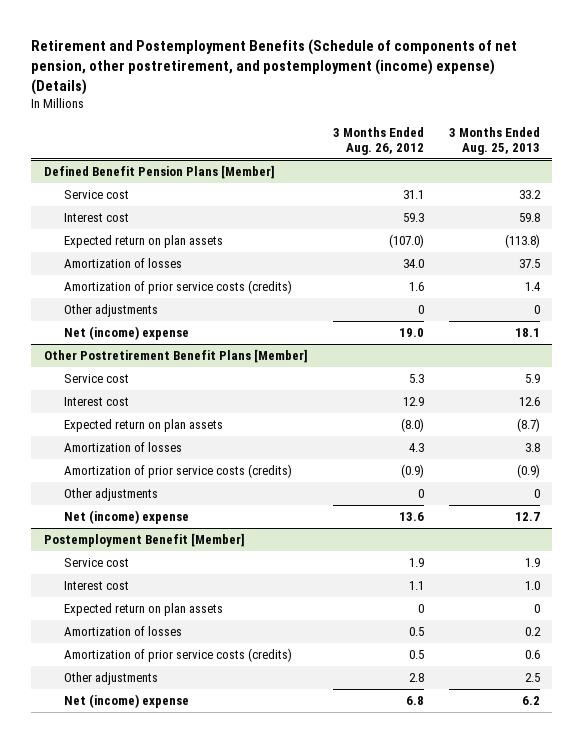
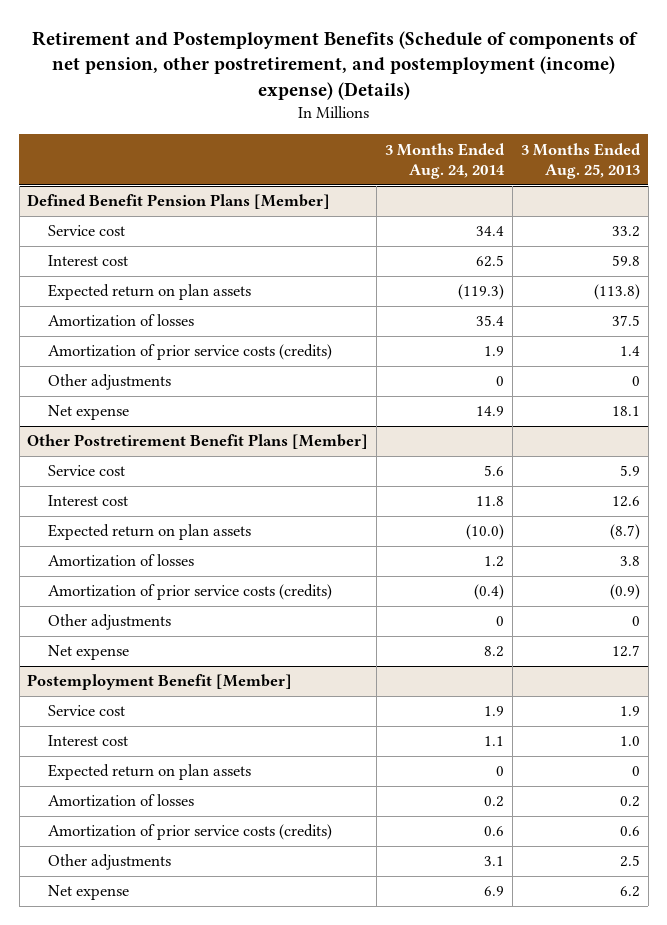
[332,126,424,156] 3 Months Ended Aug. 26, 2012 -> none
none -> [385,142,506,180] 3 Months Ended Aug. 24, 2014
[63,325,189,340] Net (income) expense -> [48,405,130,421] Net expense
[63,509,189,524] Net (income) expense -> [48,645,130,661] Net expense
[63,693,189,708] Net (income) expense -> [48,885,130,901] Net expense

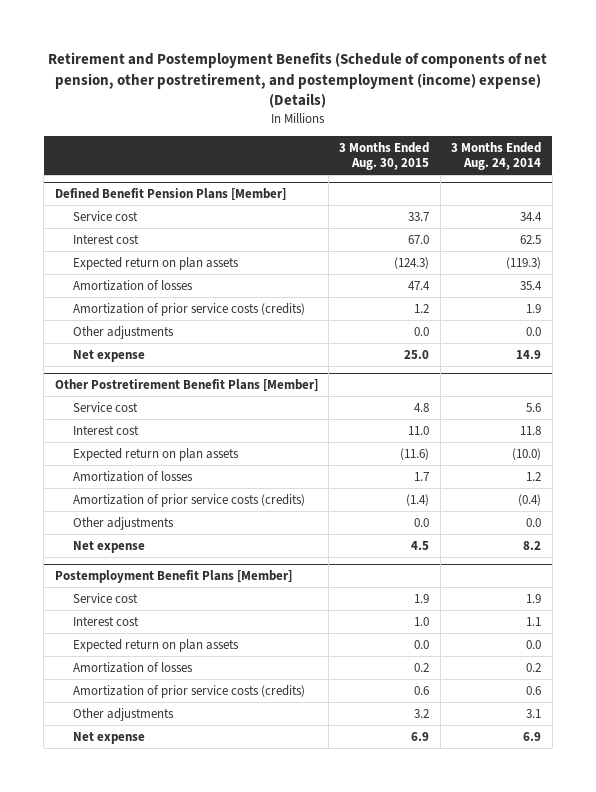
[520,142,641,180] 3 Months Ended Aug. 25, 2013 -> none
none -> [339,142,430,171] 3 Months Ended Aug. 30, 2015
[496,376,505,387] 0 -> [526,326,542,336] 0.0
[496,616,505,627] 0 -> [526,517,542,527] 0.0
[27,674,293,691] Postemployment Benefit [Member] -> [54,570,292,584] Postemployment Benefit Plans [Member]
[496,766,505,777] 0 -> [526,639,542,649] 0.0

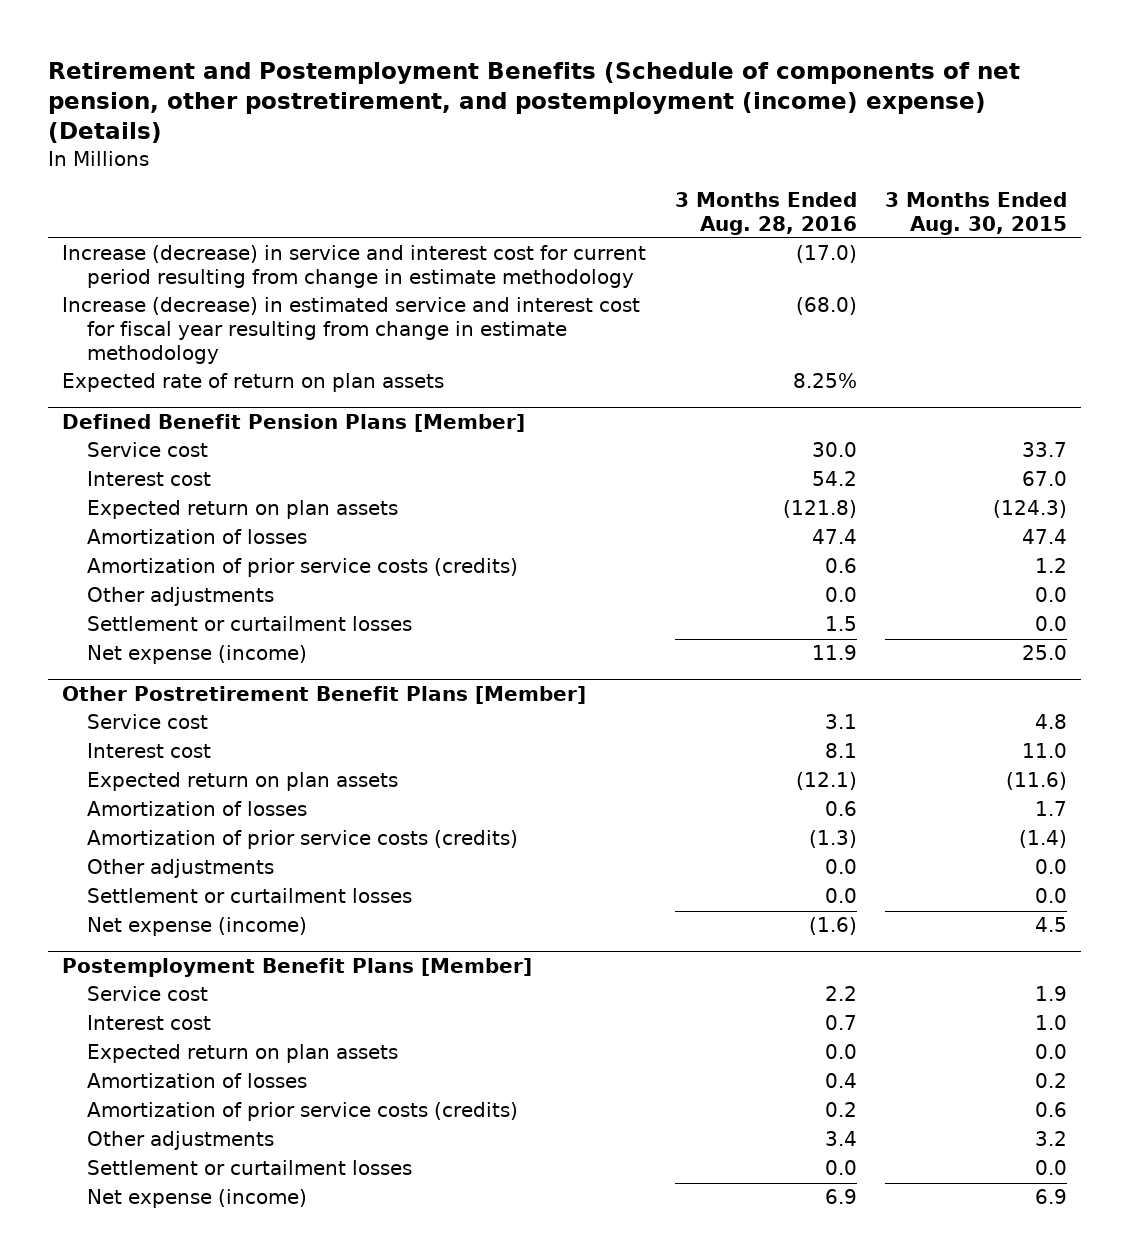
[451,142,542,171] 3 Months Ended Aug. 24, 2014 -> none
none -> [674,191,857,235] 3 Months Ended Aug. 28, 2016
none -> [62,245,647,289] Increase (decrease) in service and interest cost for current period resulting from change in estimate methodology
none -> [62,297,641,364] Increase (decrease) in estimated service and interest cost for fiscal year resulting from change in estimate methodology
none -> [62,373,445,393] Expected rate of return on plan assets
none -> [87,616,413,632] Settlement or curtailment losses
[73,349,146,362] Net expense -> [87,645,308,665] Net expense (income)
none -> [87,888,413,904] Settlement or curtailment losses
[73,540,146,553] Net expense -> [87,917,308,937] Net expense (income)
none -> [87,1160,413,1176] Settlement or curtailment losses
[73,731,146,744] Net expense -> [87,1189,308,1209] Net expense (income)

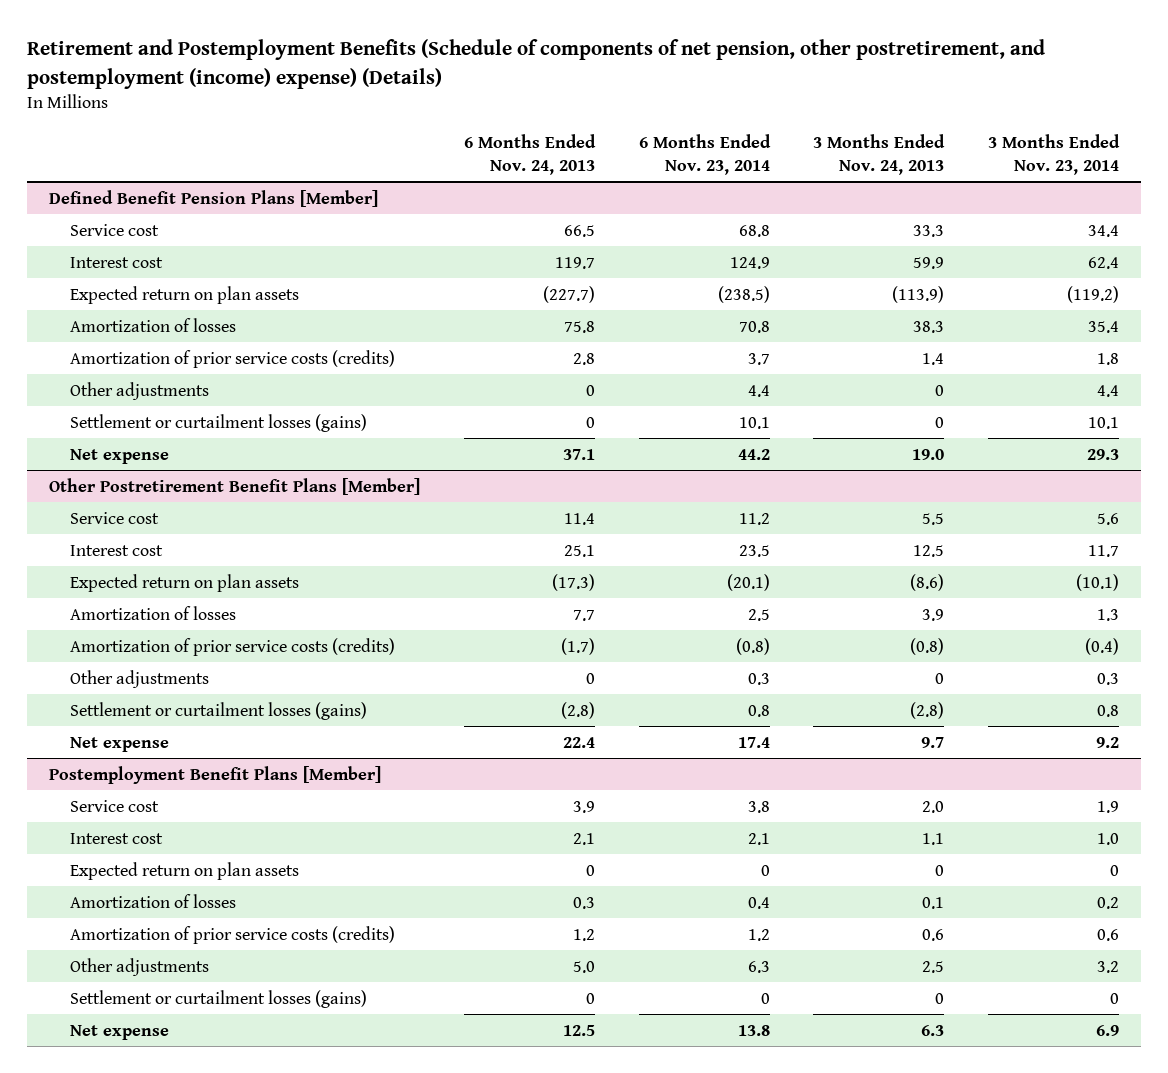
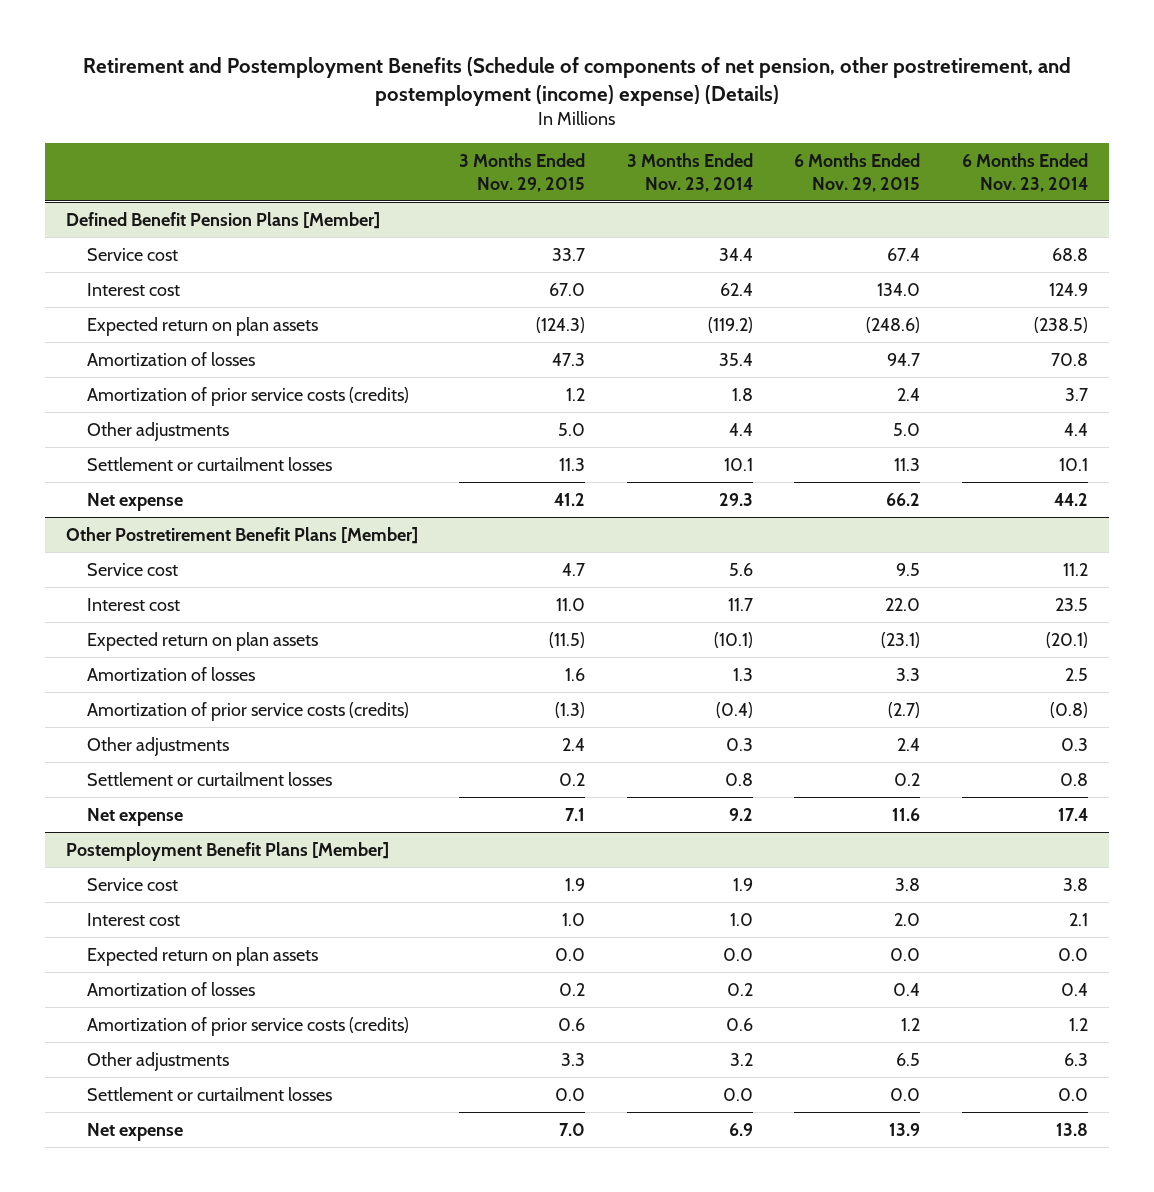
[463,133,596,175] 6 Months Ended Nov. 24, 2013 -> none
[813,133,946,175] 3 Months Ended Nov. 24, 2013 -> none
none -> [459,152,586,192] 3 Months Ended Nov. 29, 2015
none -> [794,152,921,192] 6 Months Ended Nov. 29, 2015
[69,413,367,432] Settlement or curtailment losses (gains) -> [87,456,333,471] Settlement or curtailment losses
[69,701,367,720] Settlement or curtailment losses (gains) -> [87,771,333,786] Settlement or curtailment losses
[760,864,770,876] 0 -> [1057,947,1088,961] 0.0
[1110,864,1120,876] 0 -> [722,947,753,961] 0.0
[69,989,367,1008] Settlement or curtailment losses (gains) -> [87,1086,333,1101] Settlement or curtailment losses
[760,992,770,1004] 0 -> [1057,1087,1088,1101] 0.0
[1110,992,1120,1004] 0 -> [722,1087,753,1101] 0.0

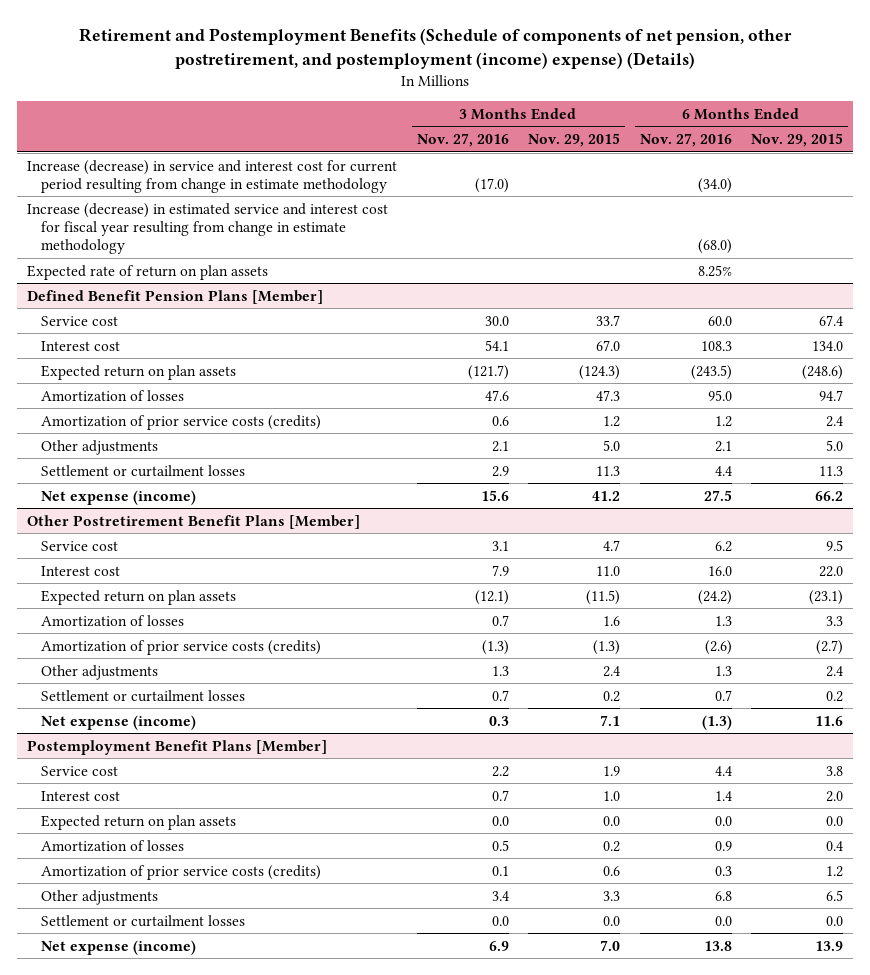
[626,152,753,192] 3 Months Ended Nov. 23, 2014 -> none
[961,152,1088,192] 6 Months Ended Nov. 23, 2014 -> none
none -> [416,133,509,148] Nov. 27, 2016
none -> [639,133,732,148] Nov. 27, 2016
none -> [27,159,398,193] Increase (decrease) in service and interest cost for current period resulting from change in estimate methodology
none -> [27,202,389,254] Increase (decrease) in estimated service and interest cost for fiscal year resulting from change in estimate methodology
none -> [27,264,269,280] Expected rate of return on plan assets
[87,492,184,511] Net expense -> [40,489,196,505] Net expense (income)
[87,807,184,826] Net expense -> [40,714,196,730] Net expense (income)
[87,1122,184,1141] Net expense -> [40,939,196,955] Net expense (income)

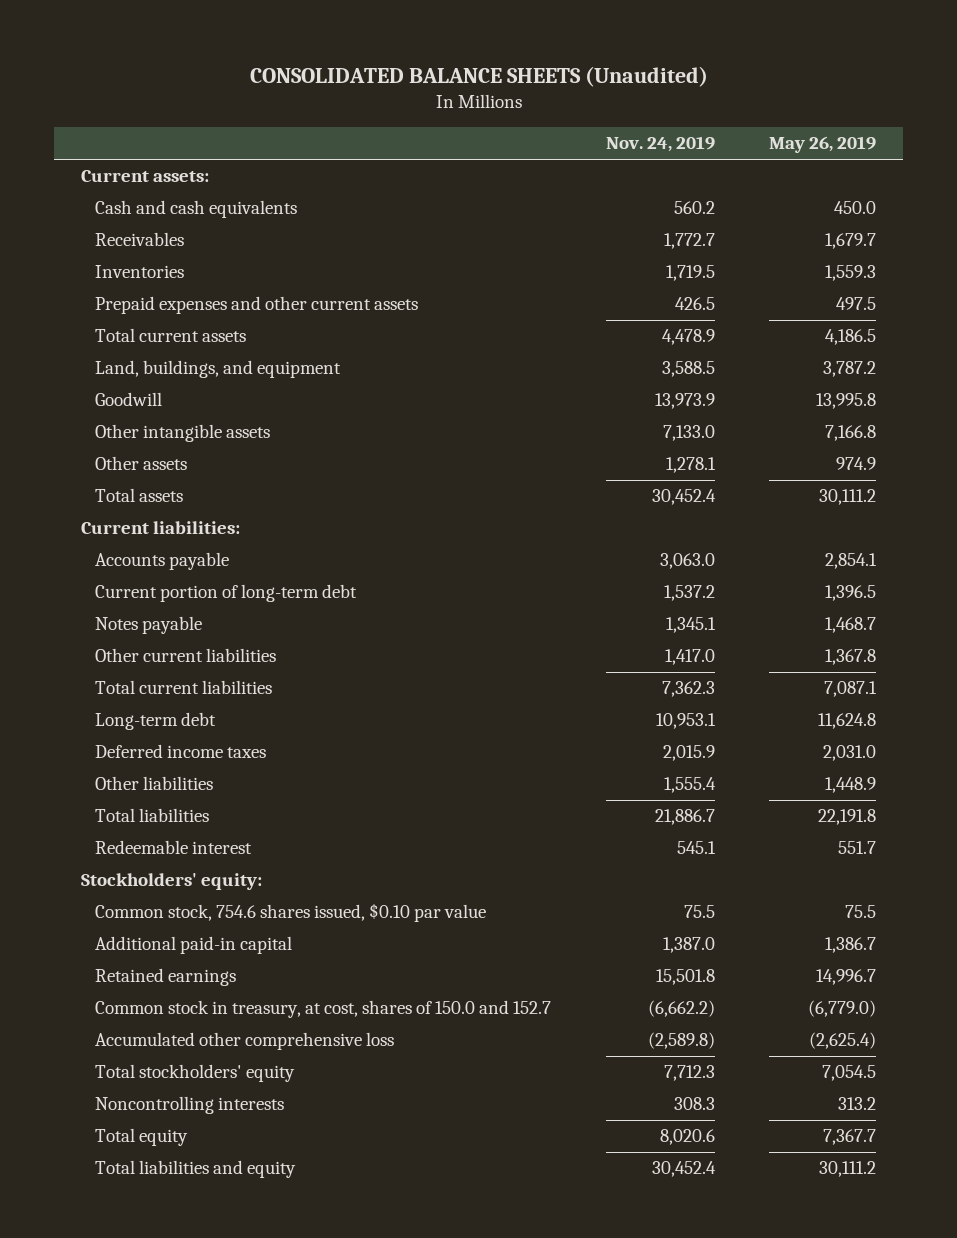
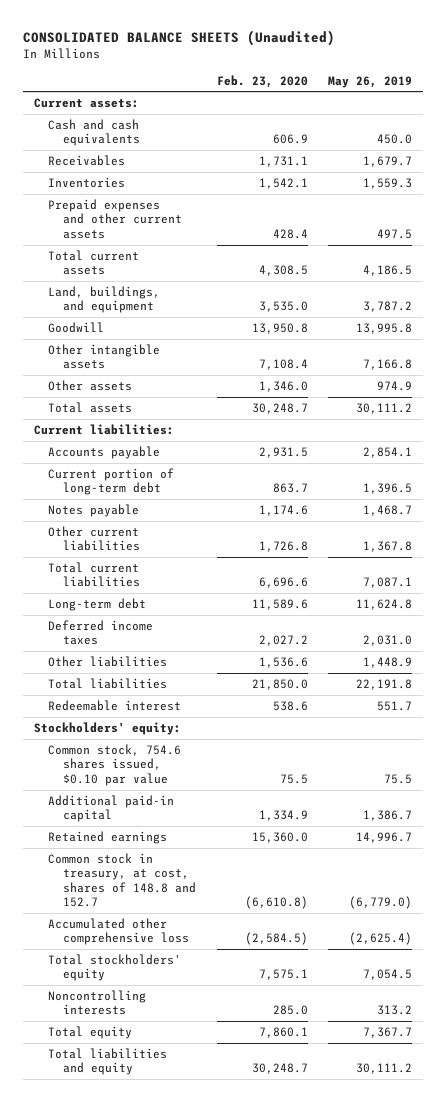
[605,136,715,153] Nov. 24, 2019 -> none
none -> [216,74,308,88] Feb. 23, 2020
[95,1000,552,1019] Common stock in treasury, at cost, shares of 150.0 and 152.7 -> [48,853,197,908] Common stock in treasury, at cost, shares of 148.8 and 152.7

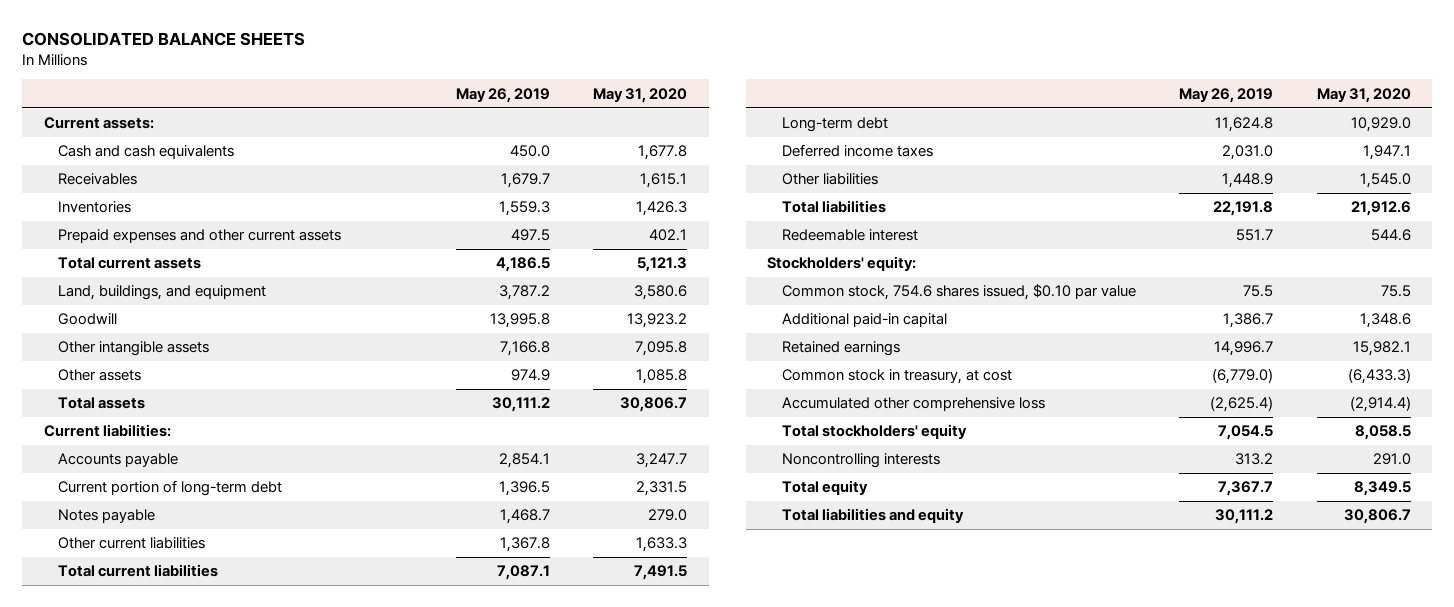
[23,29,336,46] CONSOLIDATED BALANCE SHEETS (Unaudited) -> [21,31,305,46] CONSOLIDATED BALANCE SHEETS
[216,74,308,88] Feb. 23, 2020 -> none
none -> [592,87,687,103] May 31, 2020
[48,853,197,908] Common stock in treasury, at cost, shares of 148.8 and 152.7 -> [781,369,1012,385] Common stock in treasury, at cost

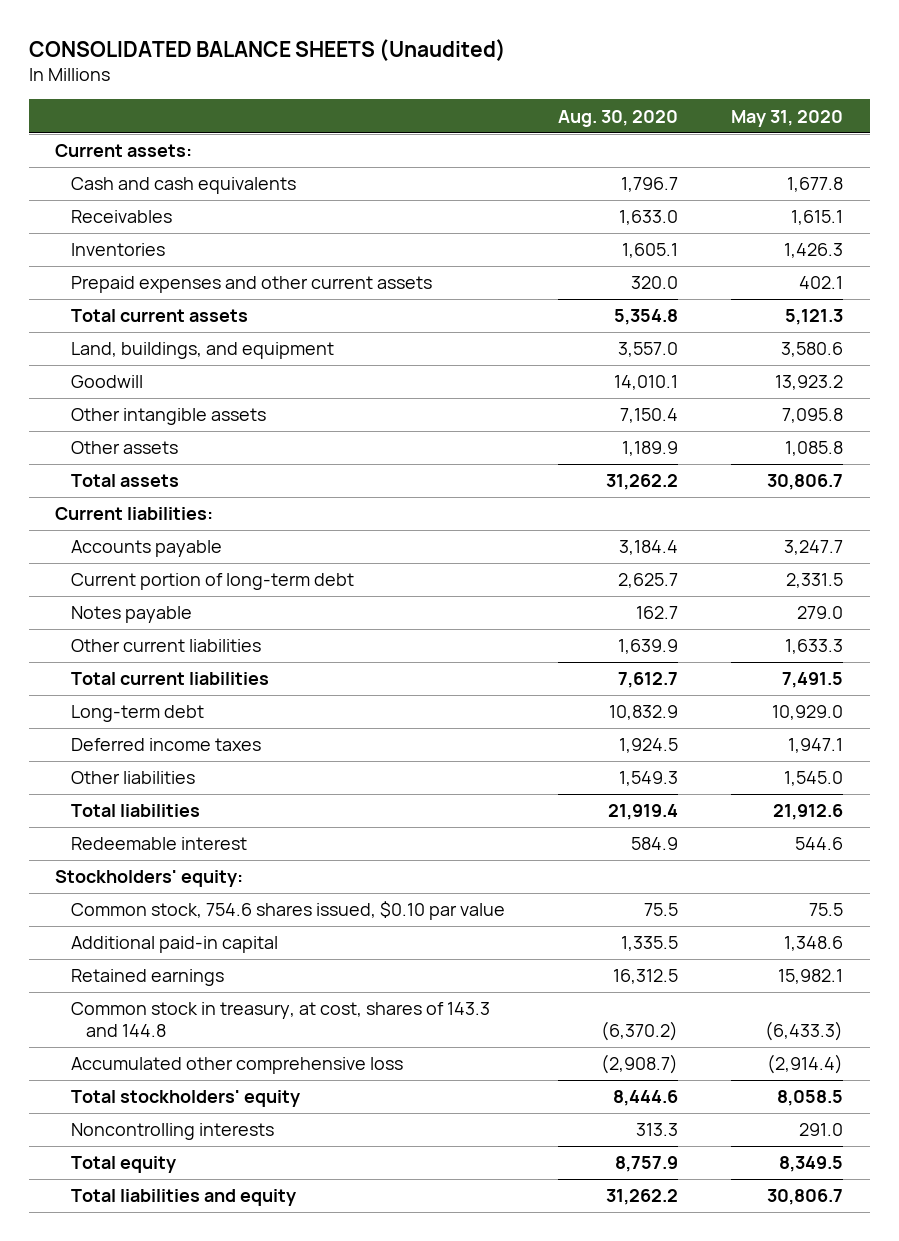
[21,31,305,46] CONSOLIDATED BALANCE SHEETS -> [28,38,506,61] CONSOLIDATED BALANCE SHEETS (Unaudited)
[455,87,550,103] May 26, 2019 -> none
none -> [557,109,678,127] Aug. 30, 2020
[781,369,1012,385] Common stock in treasury, at cost -> [70,1002,490,1037] Common stock in treasury, at cost, shares of 143.3 and 144.8

